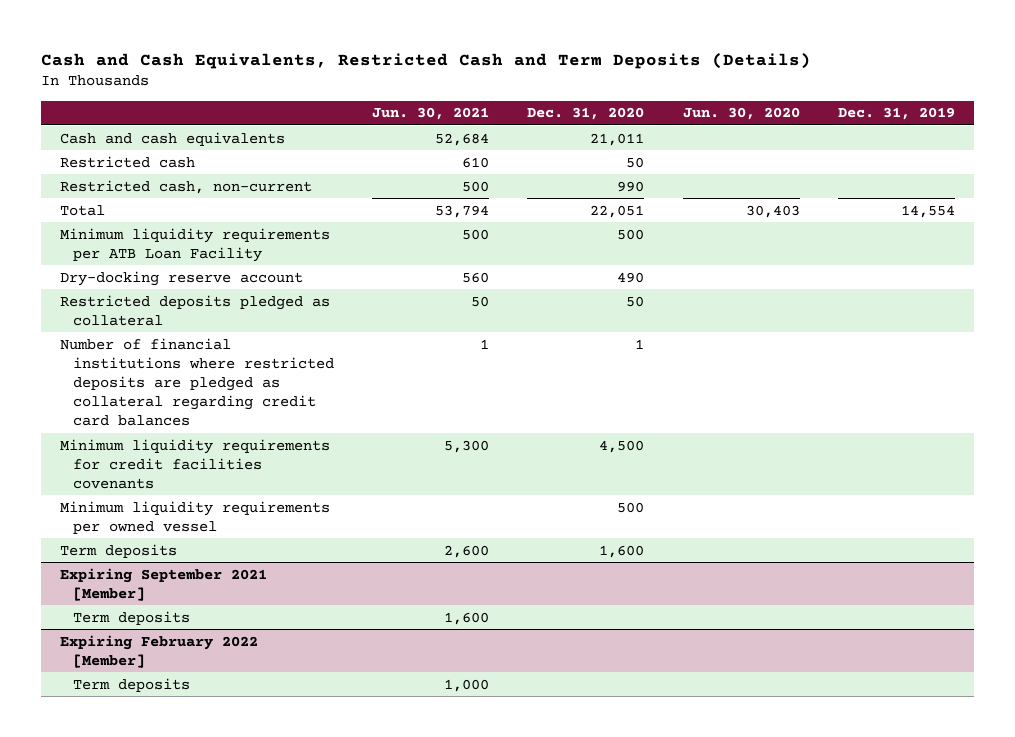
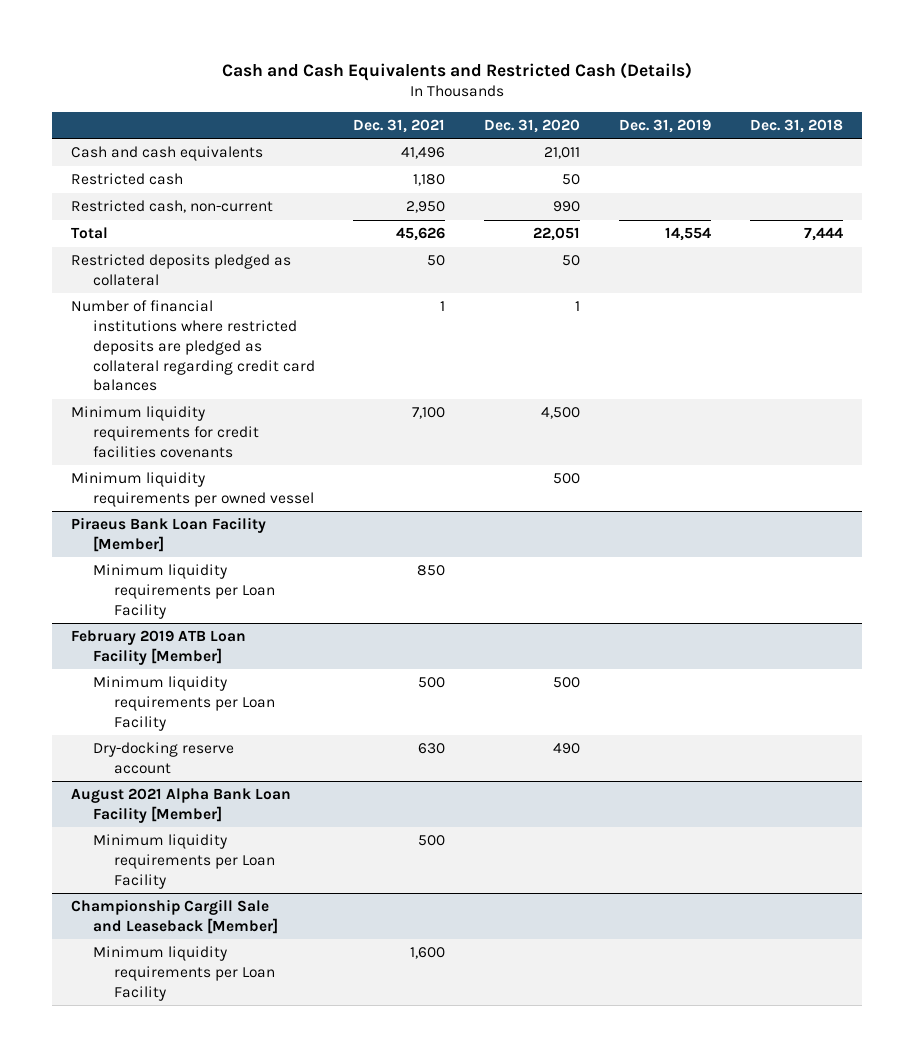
[40,52,811,69] Cash and Cash Equivalents, Restricted Cash and Term Deposits (Details) -> [222,61,693,81] Cash and Cash Equivalents and Restricted Cash (Details)
[372,107,490,121] Jun. 30, 2021 -> none
[682,107,800,121] Jun. 30, 2020 -> none
none -> [353,118,446,133] Dec. 31, 2021
none -> [749,118,843,133] Dec. 31, 2018
[59,227,330,262] Minimum liquidity requirements per ATB Loan Facility -> none
[59,270,303,286] Dry-docking reserve account -> none
[59,543,177,558] Term deposits -> none
[59,567,267,601] Expiring September 2021 [Member] -> none
[72,610,190,625] Term deposits -> none
[59,634,258,668] Expiring February 2022 [Member] -> none
[72,677,190,692] Term deposits -> none
none -> [71,517,267,552] Piraeus Bank Loan Facility [Member]
none -> [92,564,276,619] Minimum liquidity requirements per Loan Facility
none -> [71,630,247,665] February 2019 ATB Loan Facility [Member]
none -> [92,676,276,731] Minimum liquidity requirements per Loan Facility
none -> [92,742,234,774] Dry-docking reserve account
none -> [71,788,292,823] August 2021 Alpha Bank Loan Facility [Member]
none -> [92,834,276,889] Minimum liquidity requirements per Loan Facility
none -> [71,899,278,934] Championship Cargill Sale and Leaseback [Member]
none -> [92,946,276,1001] Minimum liquidity requirements per Loan Facility

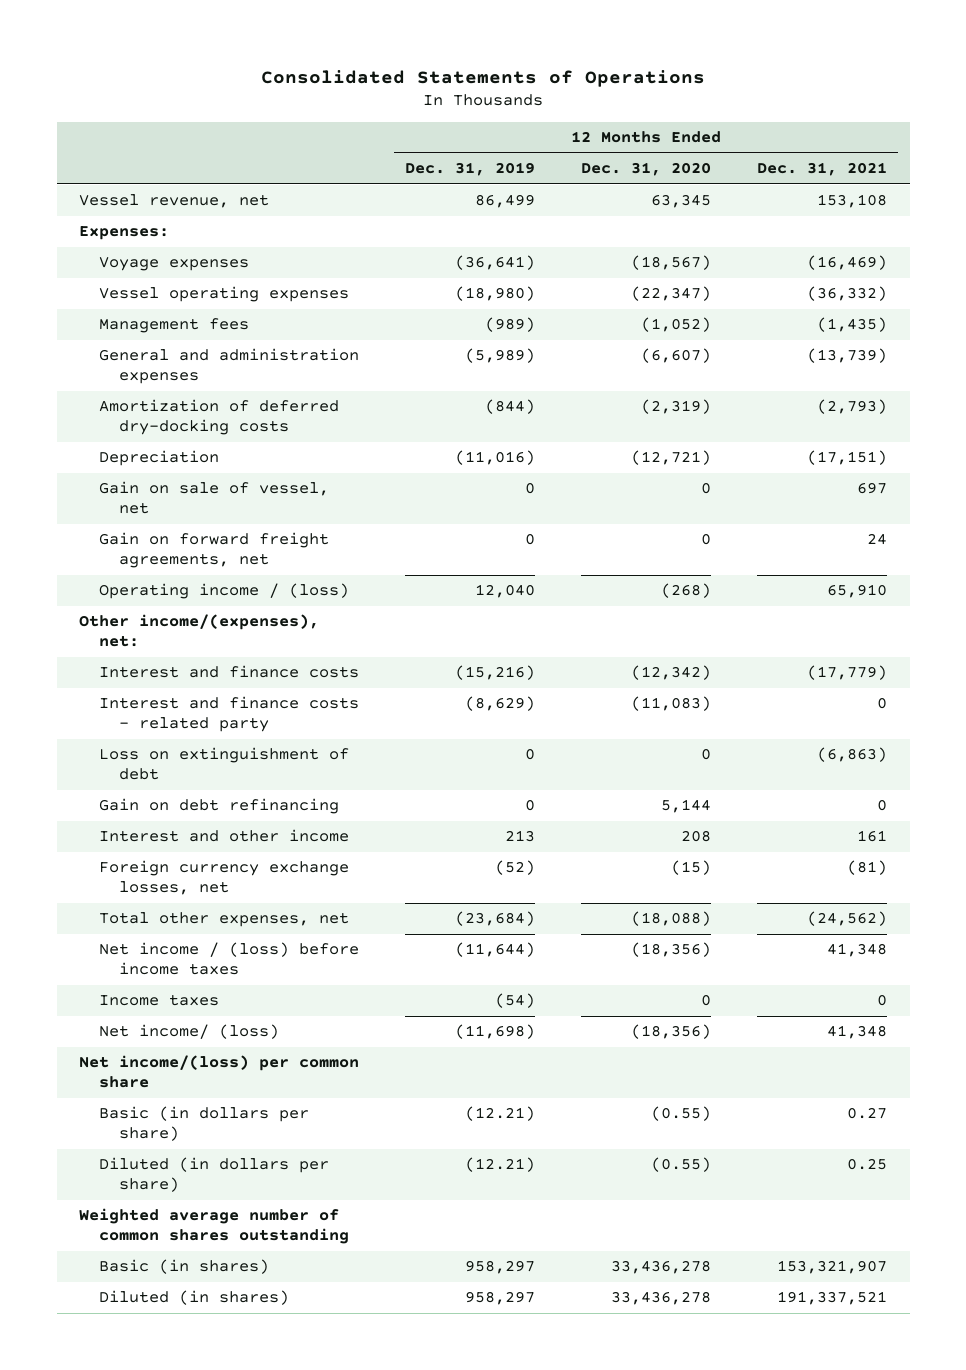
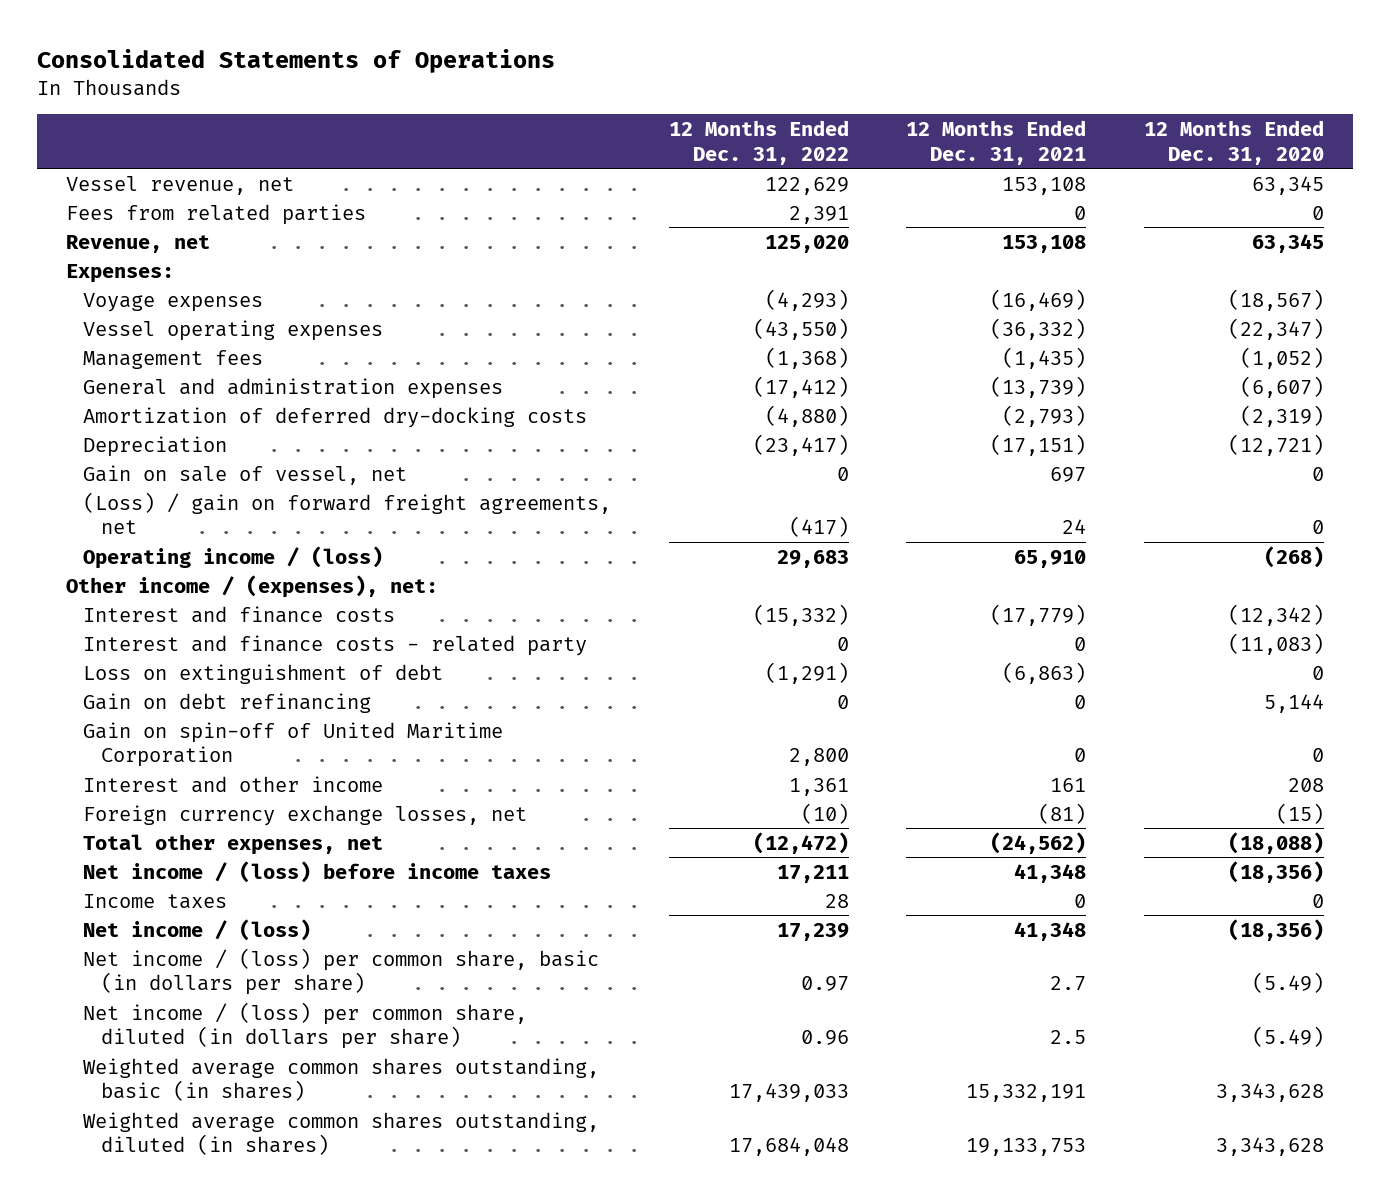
[405,162,536,177] Dec. 31, 2019 -> none
none -> [668,120,849,165] 12 Months Ended Dec. 31, 2022
none -> [65,203,366,225] Fees from related parties
none -> [65,234,210,253] Revenue, net
[99,532,330,569] Gain on forward freight agreements, net -> [83,491,612,535] (Loss) / gain on forward freight agreements, net
[79,614,320,648] Other income/(expenses), net: -> [65,574,438,598] Other income / (expenses), net:
none -> [83,721,504,768] Gain on spin-off of United Maritime Corporation
[79,1055,360,1089] Net income/(loss) per common share -> none
[79,1208,350,1245] Weighted average number of common shares outstanding -> none
[99,1024,280,1040] Net income/ (loss) -> [83,918,312,941] Net income / (loss)
[99,1106,310,1142] Basic (in dollars per share) -> [83,947,600,996] Net income / (loss) per common share, basic (in dollars per share)
[651,1106,712,1122] (0.55) -> [1251,972,1324,994] (5.49)
[846,1107,887,1120] 0.27 -> [1050,976,1087,992] 2.7
[99,1157,330,1193] Diluted (in dollars per share) -> [83,1001,528,1050] Net income / (loss) per common share, diluted (in dollars per share)
[651,1157,712,1173] (0.55) -> [1251,1026,1324,1048] (5.49)
[846,1158,887,1171] 0.25 -> [1050,1030,1087,1045] 2.5
[99,1259,270,1275] Basic (in shares) -> [83,1057,600,1102] Weighted average common shares outstanding, basic (in shares)
[611,1260,712,1275] 33,436,278 -> [1215,1083,1324,1103] 3,343,628
[776,1260,887,1275] 153,321,907 -> [966,1084,1087,1103] 15,332,191
[99,1290,290,1306] Diluted (in shares) -> [83,1111,600,1156] Weighted average common shares outstanding, diluted (in shares)
[611,1291,712,1306] 33,436,278 -> [1215,1137,1324,1157] 3,343,628
[776,1291,887,1306] 191,337,521 -> [966,1138,1087,1157] 19,133,753

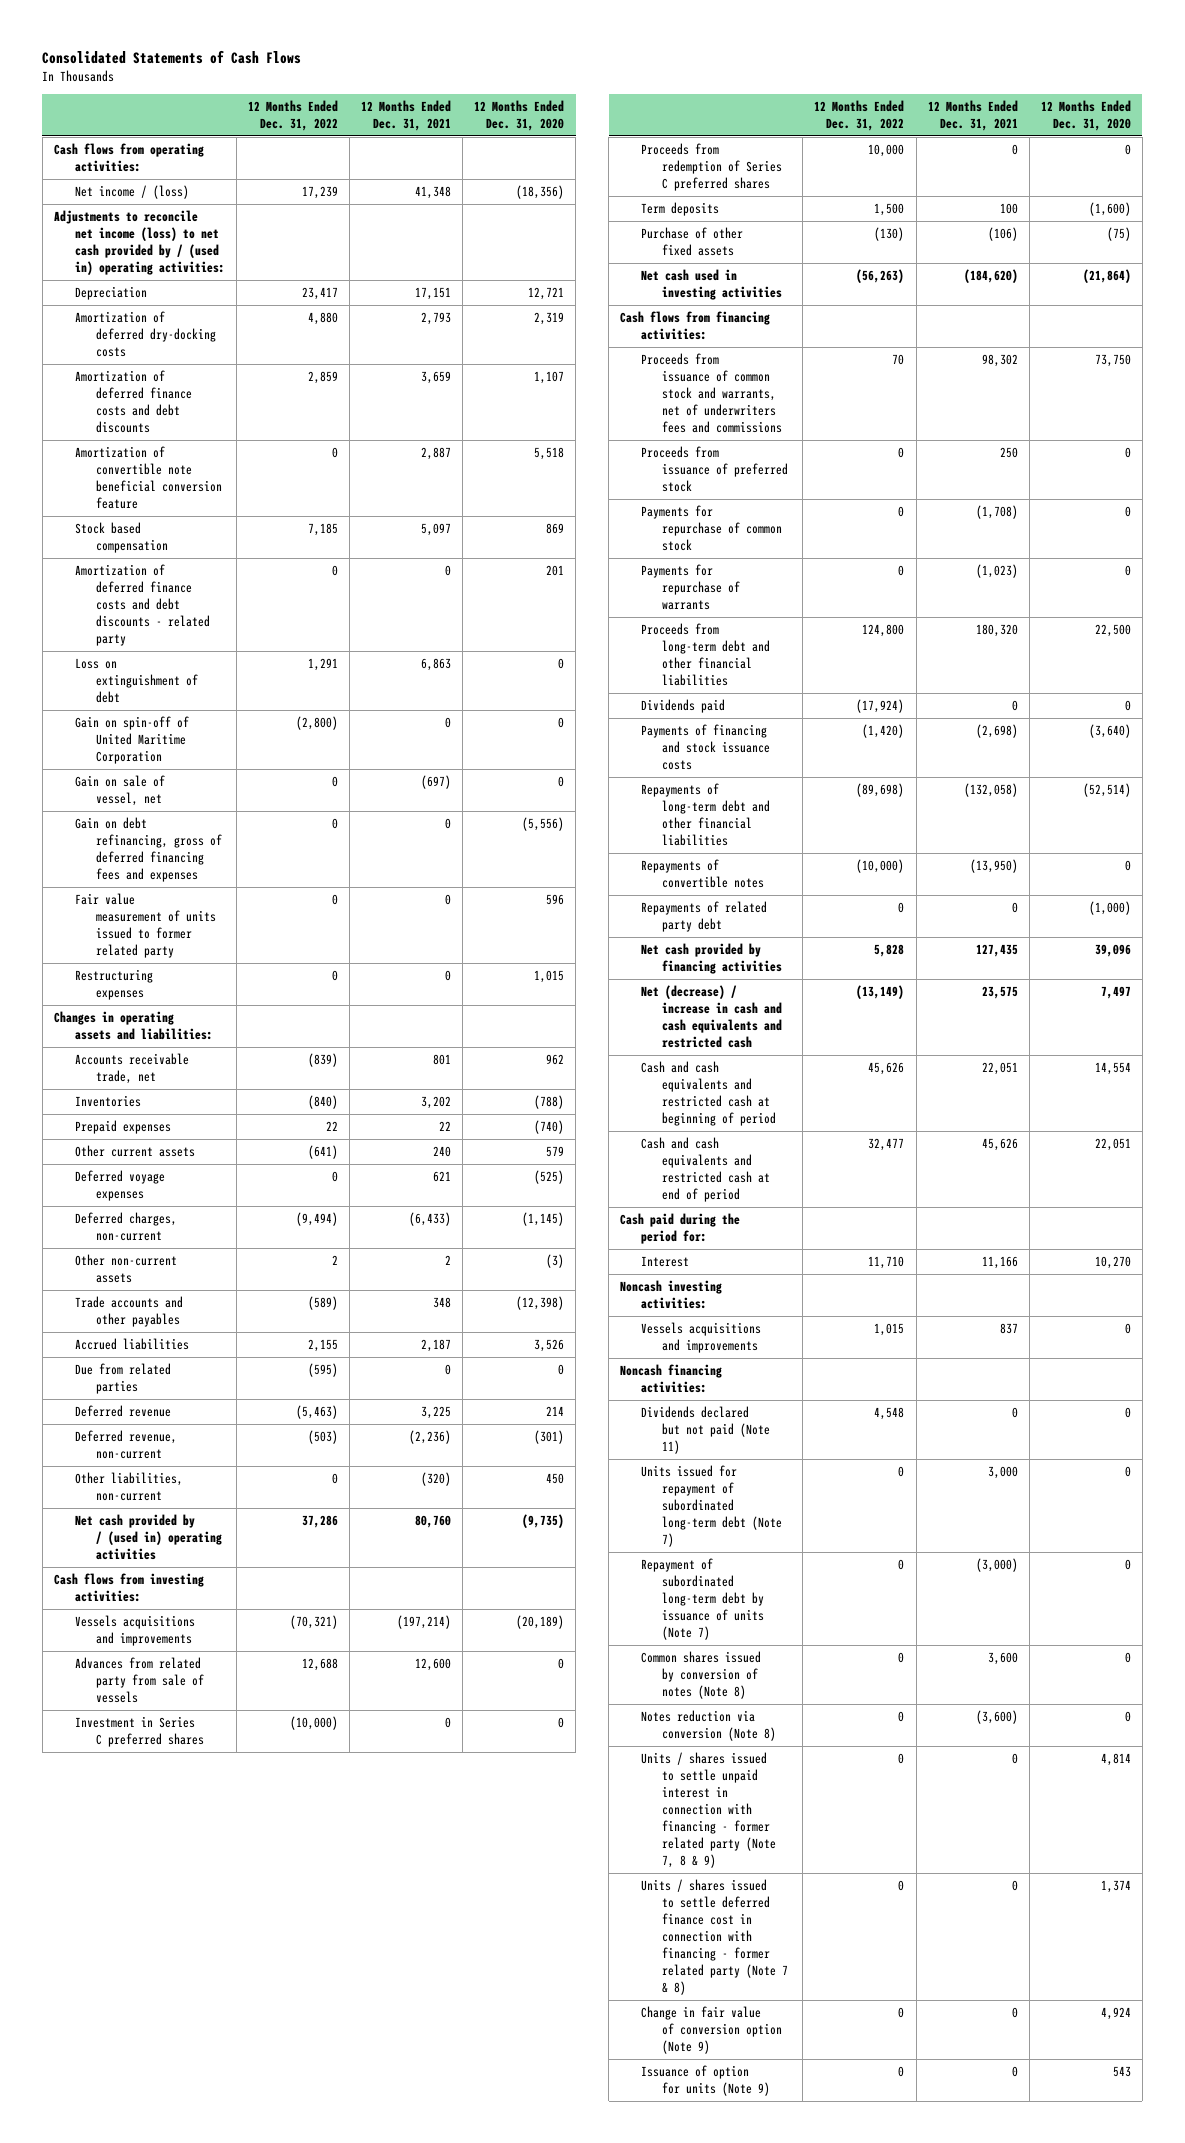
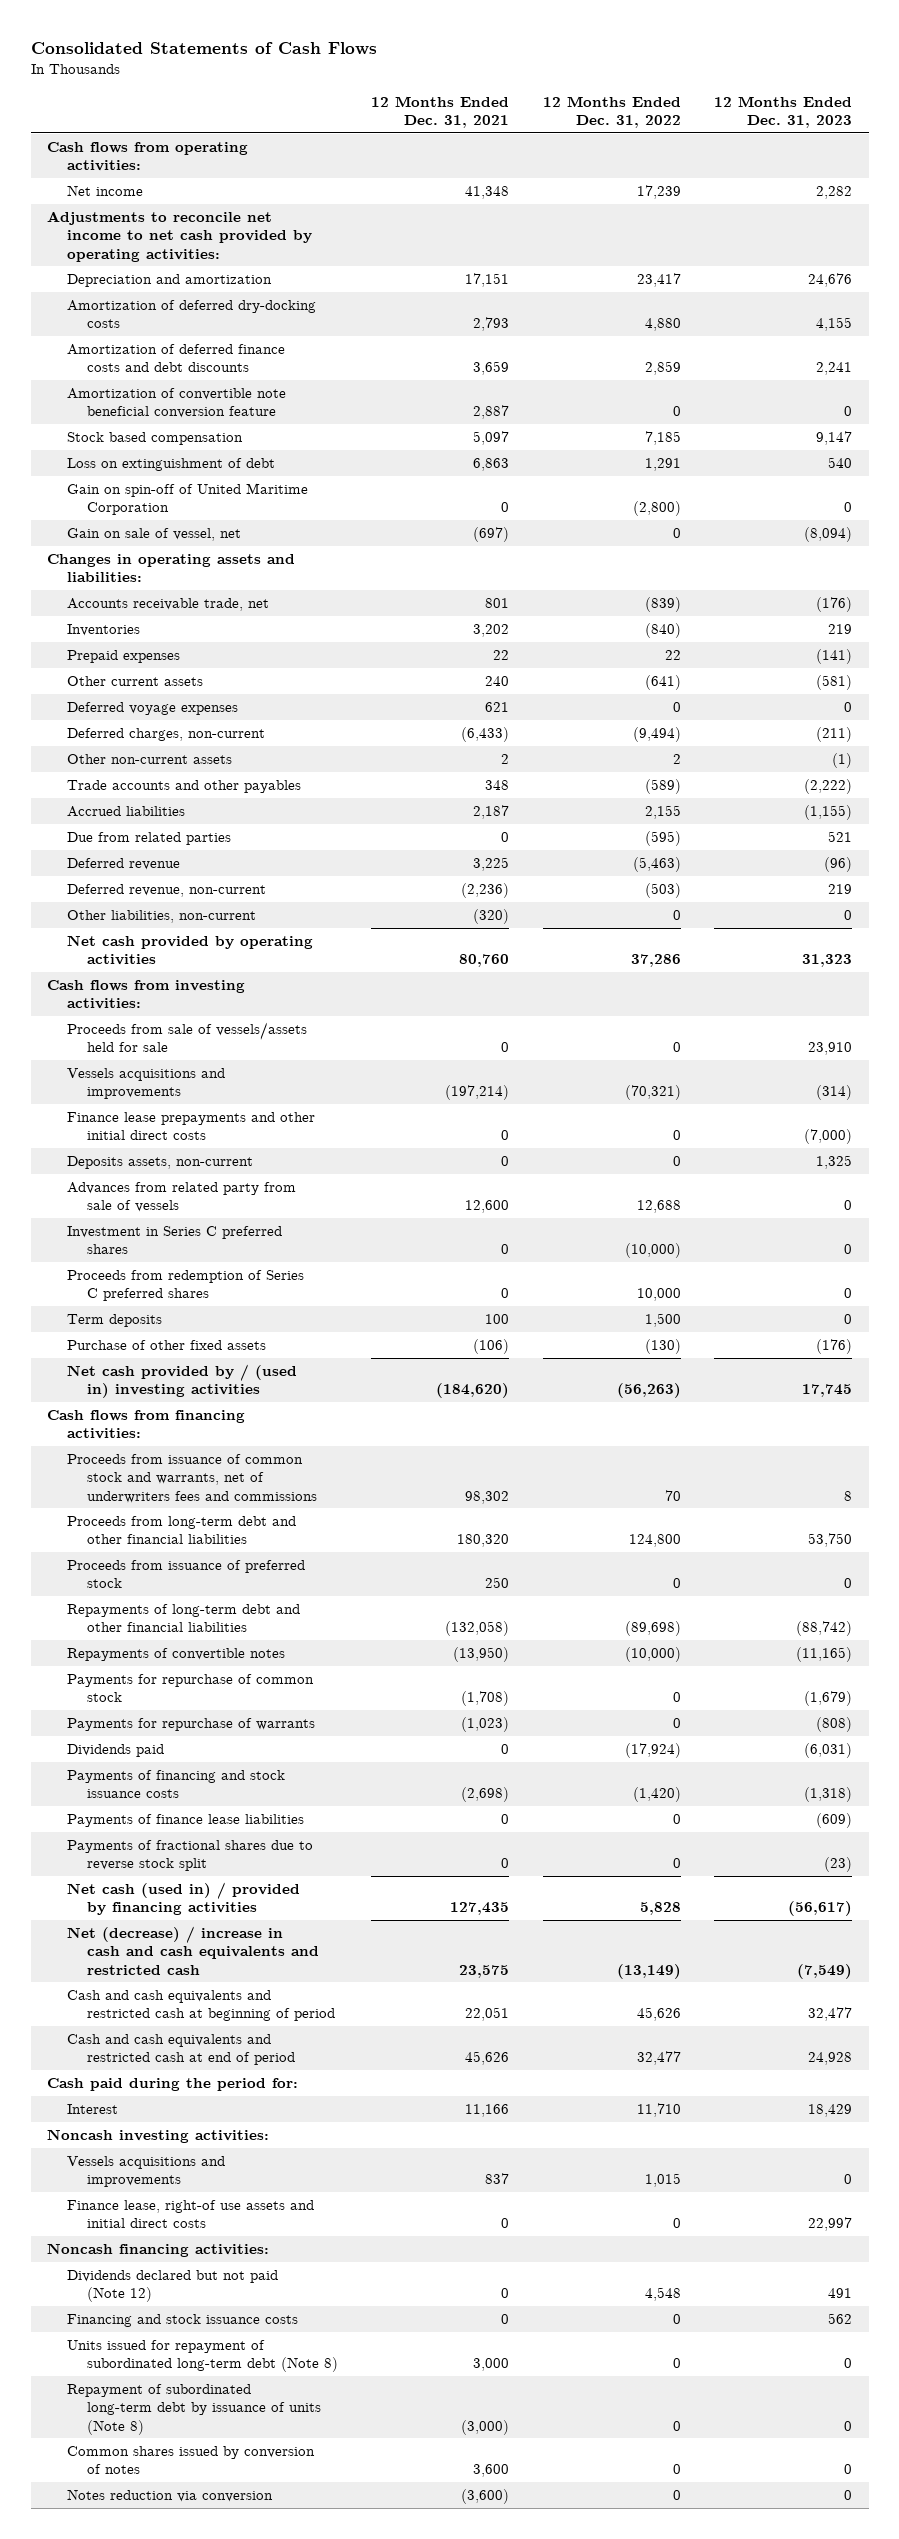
[474,99,565,131] 12 Months Ended Dec. 31, 2020 -> none
none -> [713,95,852,129] 12 Months Ended Dec. 31, 2023
[74,185,189,200] Net income / (loss) -> [67,185,144,197] Net income
[53,210,225,276] Adjustments to reconcile net income (loss) to net cash provided by / (used in) operating activities: -> [47,211,313,262] Adjustments to reconcile net income to net cash provided by operating activities:
[74,286,147,301] Depreciation -> [67,274,273,288] Depreciation and amortization
[74,564,210,647] Amortization of deferred finance costs and debt discounts - related party -> none
[74,817,222,883] Gain on debt refinancing, gross of deferred financing fees and expenses -> none
[74,893,216,959] Fair value measurement of units issued to former related party -> none
[74,969,153,1001] Restructuring expenses -> none
[74,1514,222,1561] Net cash provided by / (used in) operating activities -> [67,935,314,966] Net cash provided by operating activities
none -> [67,1022,308,1053] Proceeds from sale of vessels/assets held for sale
none -> [67,1112,316,1141] Finance lease prepayments and other initial direct costs
none -> [67,1156,254,1170] Deposits assets, non-current
[641,269,783,301] Net cash used in investing activities -> [67,1364,298,1399] Net cash provided by / (used in) investing activities
[641,623,771,687] Proceeds from long-term debt and other financial liabilities -> [67,1516,297,1545] Proceeds from long-term debt and other financial liabilities
[641,783,771,847] Repayments of long-term debt and other financial liabilities -> [67,1604,301,1633] Repayments of long-term debt and other financial liabilities
[641,859,765,889] Repayments of convertible notes -> [67,1648,286,1662] Repayments of convertible notes
[641,901,768,933] Repayments of related party debt -> none
none -> [67,1814,305,1828] Payments of finance lease liabilities
none -> [67,1840,314,1872] Payments of fractional shares due to reverse stock split
[641,943,783,975] Net cash provided by financing activities -> [67,1882,301,1916] Net cash (used in) / provided by financing activities
none -> [67,2200,315,2229] Finance lease, right-of use assets and initial direct costs
[641,1752,777,1869] Units / shares issued to settle unpaid interest in connection with financing - former related party (Note 7, 8 & 9) -> none
[641,1879,789,1996] Units / shares issued to settle deferred finance cost in connection with financing - former related party (Note 7 & 8) -> none
[641,2006,783,2055] Change in fair value of conversion option (Note 9) -> none
[641,2065,771,2097] Issuance of option for units (Note 9) -> none
[641,1406,771,1455] Dividends declared but not paid (Note 11) -> [67,2270,279,2303] Dividends declared but not paid (Note 12)
none -> [67,2314,299,2328] Financing and stock issuance costs
[641,1465,783,1548] Units issued for repayment of subordinated long-term debt (Note 7) -> [67,2340,338,2373] Units issued for repayment of subordinated long-term debt (Note 8)
[641,1558,765,1641] Repayment of subordinated long-term debt by issuance of units (Note 7) -> [67,2384,321,2435] Repayment of subordinated long-term debt by issuance of units (Note 8)
[641,1651,762,1700] Common shares issued by conversion of notes (Note 8) -> [67,2446,316,2475] Common shares issued by conversion of notes
[641,1710,777,1742] Notes reduction via conversion (Note 8) -> [67,2489,274,2503] Notes reduction via conversion

